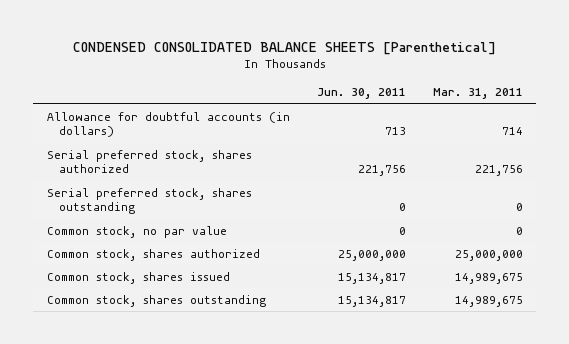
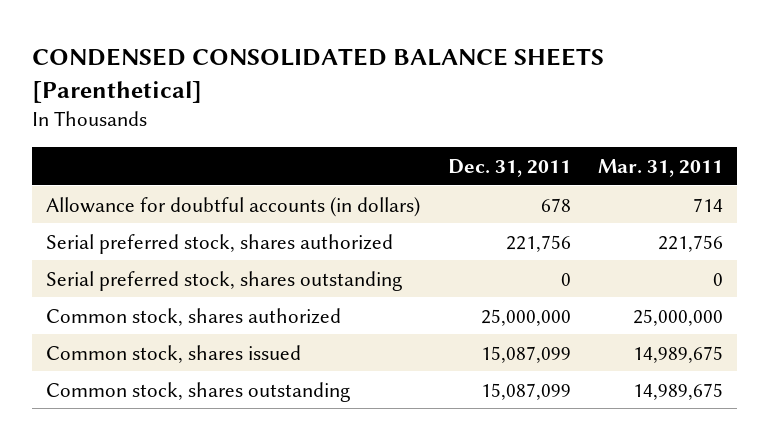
[316,88,406,100] Jun. 30, 2011 -> none
none -> [447,159,571,178] Dec. 31, 2011
[46,225,227,238] Common stock, no par value -> none

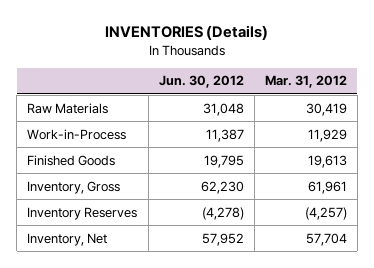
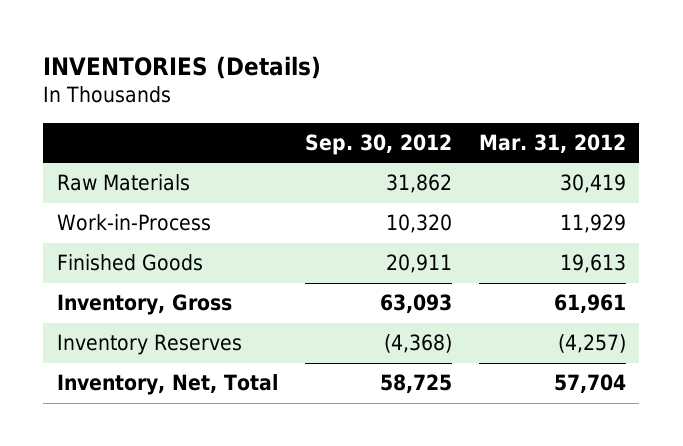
[158,75,244,89] Jun. 30, 2012 -> none
none -> [304,133,452,155] Sep. 30, 2012
[27,232,108,246] Inventory, Net -> [56,374,278,396] Inventory, Net, Total

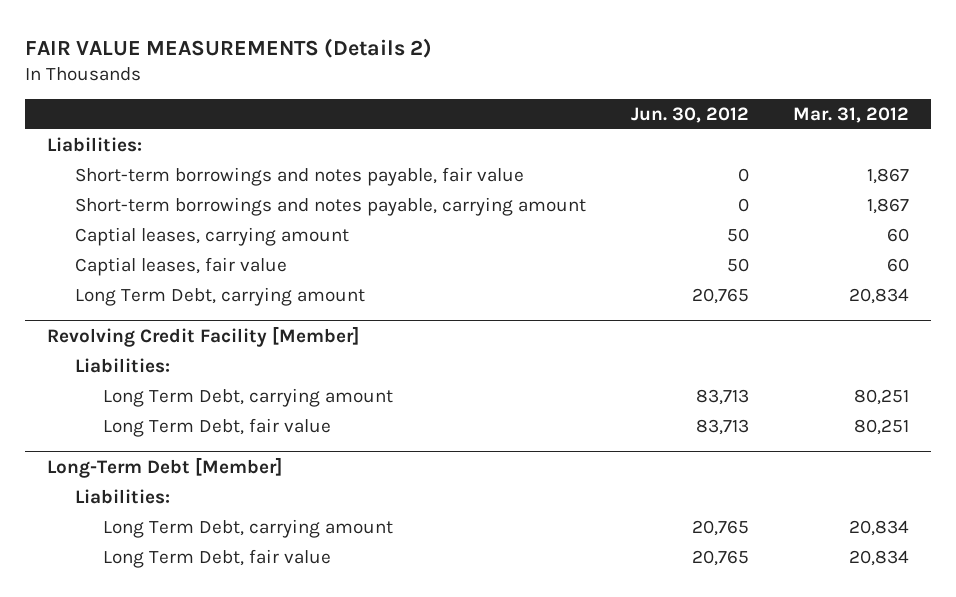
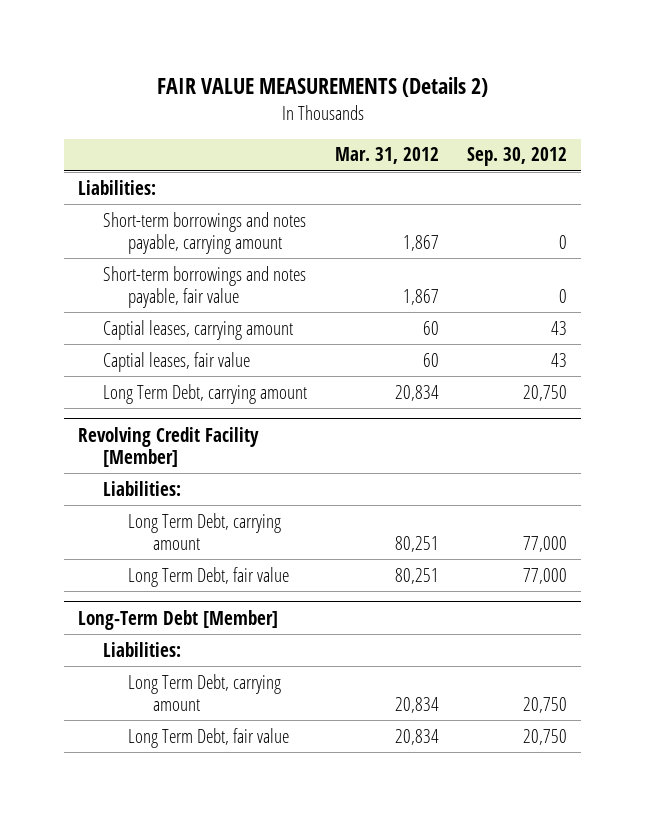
[630,106,749,123] Jun. 30, 2012 -> none
none -> [467,147,568,167] Sep. 30, 2012
[75,167,525,187] Short-term borrowings and notes payable, fair value -> [103,265,307,308] Short-term borrowings and notes payable, fair value

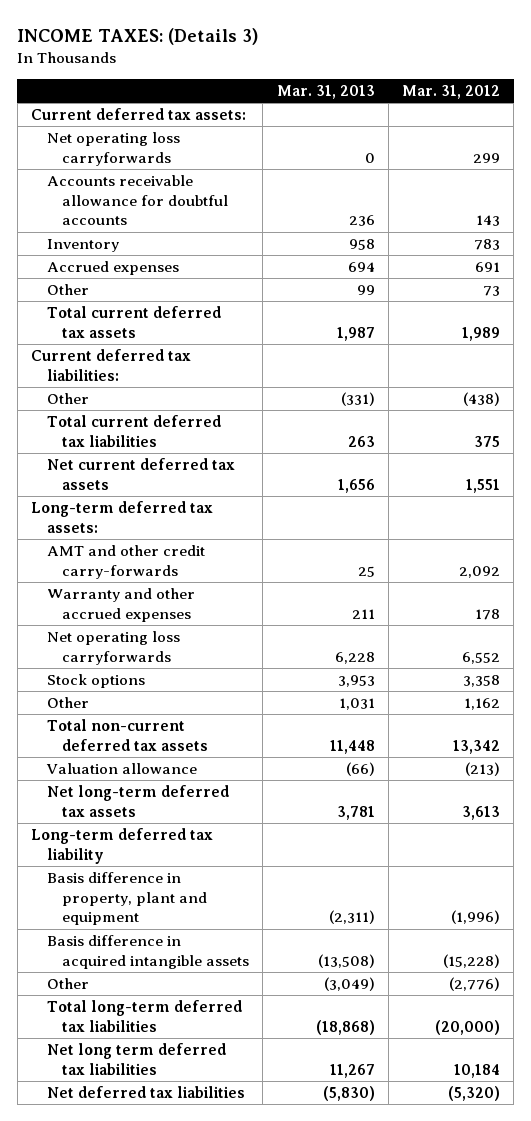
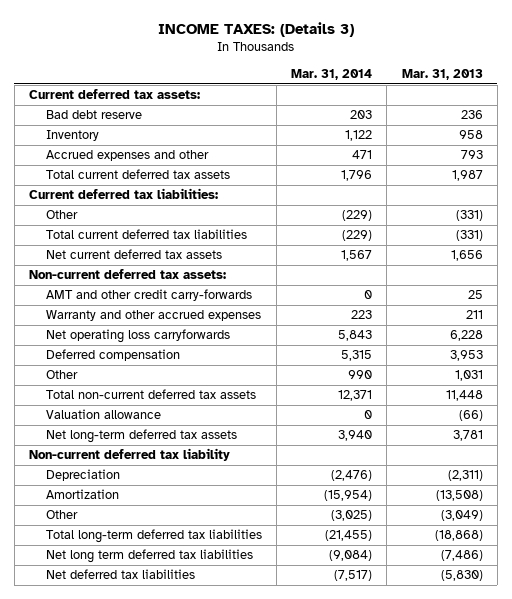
[402,84,501,99] Mar. 31, 2012 -> none
none -> [291,68,373,80] Mar. 31, 2014
[46,132,180,166] Net operating loss carryforwards -> none
[46,175,229,226] Accounts receivable allowance for doubtful accounts -> [46,110,143,120] Bad debt reserve
[46,284,89,296] Other -> none
[46,261,179,276] Accrued expenses -> [46,150,210,162] Accrued expenses and other
[347,262,375,273] 694 -> [460,150,483,160] 793
[347,435,375,447] 263 -> [455,230,483,242] (331)
[31,501,214,533] Long-term deferred tax assets: -> [29,269,227,280] Non-current deferred tax assets:
[46,674,145,689] Stock options -> [46,349,181,362] Deferred compensation
[31,828,214,864] Long-term deferred tax liability -> [29,448,231,462] Non-current deferred tax liability
[46,872,208,926] Basis difference in property, plant and equipment -> [46,469,121,482] Depreciation
[46,935,250,969] Basis difference in acquired intangible assets -> [46,489,120,500] Amortization
[329,1063,375,1078] 11,267 -> [440,550,483,562] (7,486)

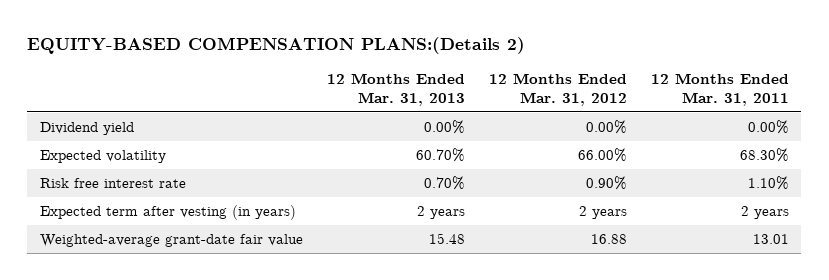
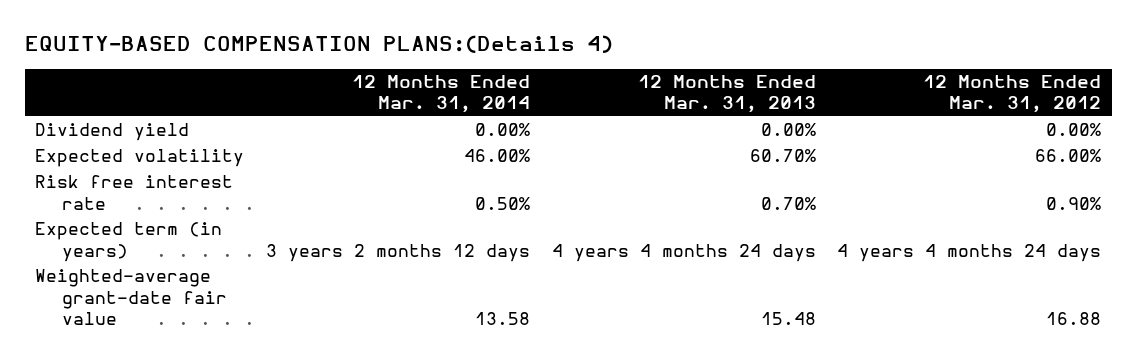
[27,37,526,55] EQUITY-BASED COMPENSATION PLANS:(Details 2) -> [24,35,613,54] EQUITY-BASED COMPENSATION PLANS:(Details 4)
[651,72,790,106] 12 Months Ended Mar. 31, 2011 -> none
none -> [352,75,531,114] 12 Months Ended Mar. 31, 2014
[39,205,296,221] Expected term after vesting (in years) -> [35,222,223,262] Expected term (in years)
[416,206,465,220] 2 years -> [551,243,816,262] 4 years 4 months 24 days
[579,206,628,220] 2 years -> [837,243,1102,262] 4 years 4 months 24 days

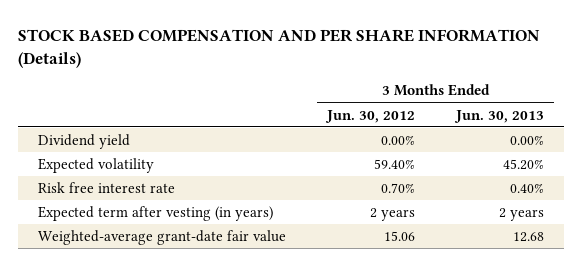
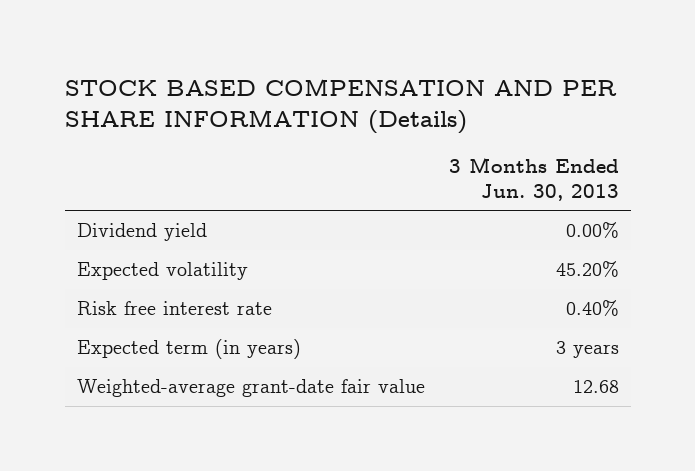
[325,109,416,123] Jun. 30, 2012 -> none
[38,205,274,221] Expected term after vesting (in years) -> [76,339,301,360] Expected term (in years)
[498,207,544,221] 2 years -> [555,341,619,359] 3 years

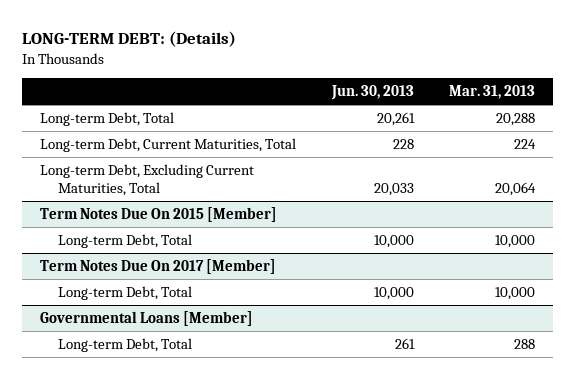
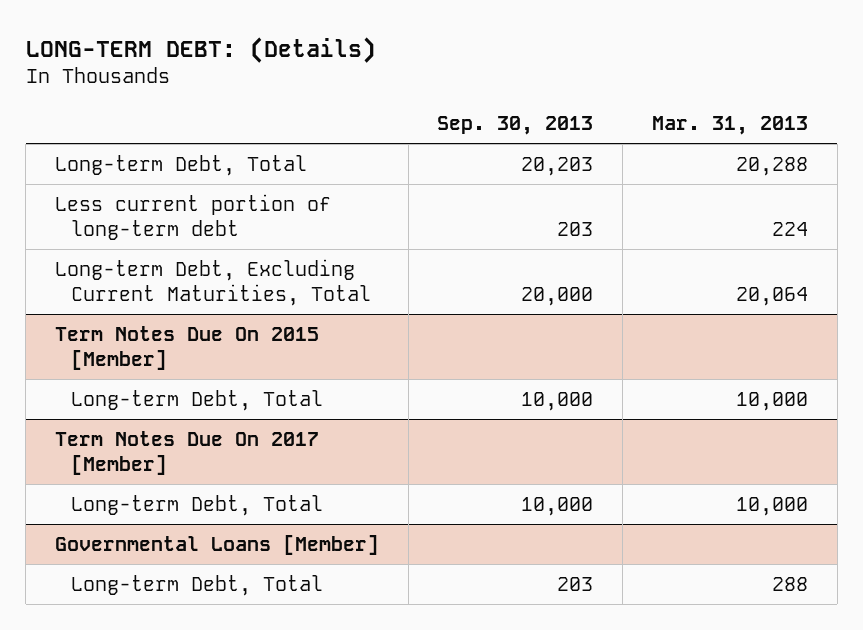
[330,84,414,100] Jun. 30, 2013 -> none
none -> [437,116,594,136] Sep. 30, 2013
[39,138,296,153] Long-term Debt, Current Maturities, Total -> [55,193,332,241] Less current portion of long-term debt

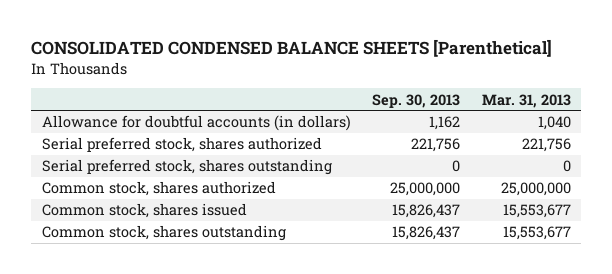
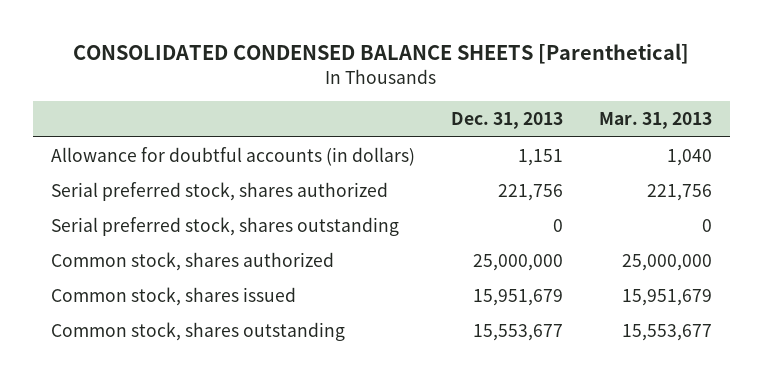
[372,93,461,108] Sep. 30, 2013 -> none
none -> [450,112,563,130] Dec. 31, 2013
[502,204,571,219] 15,553,677 -> [621,289,712,307] 15,951,679

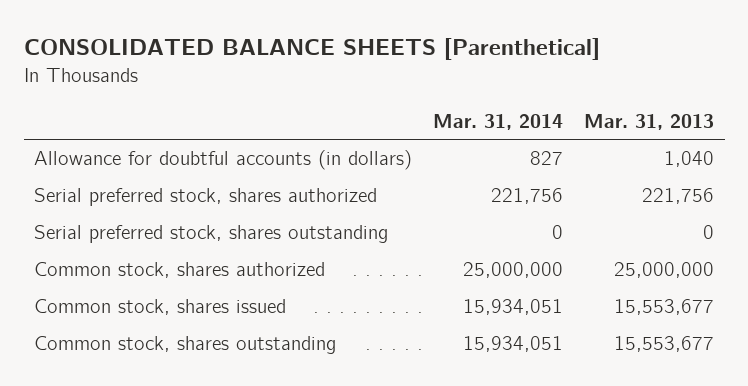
[73,43,690,65] CONSOLIDATED CONDENSED BALANCE SHEETS [Parenthetical] -> [23,38,600,61] CONSOLIDATED BALANCE SHEETS [Parenthetical]
[450,112,563,130] Dec. 31, 2013 -> none
none -> [433,113,564,130] Mar. 31, 2014
[621,289,712,307] 15,951,679 -> [614,299,715,316] 15,553,677

